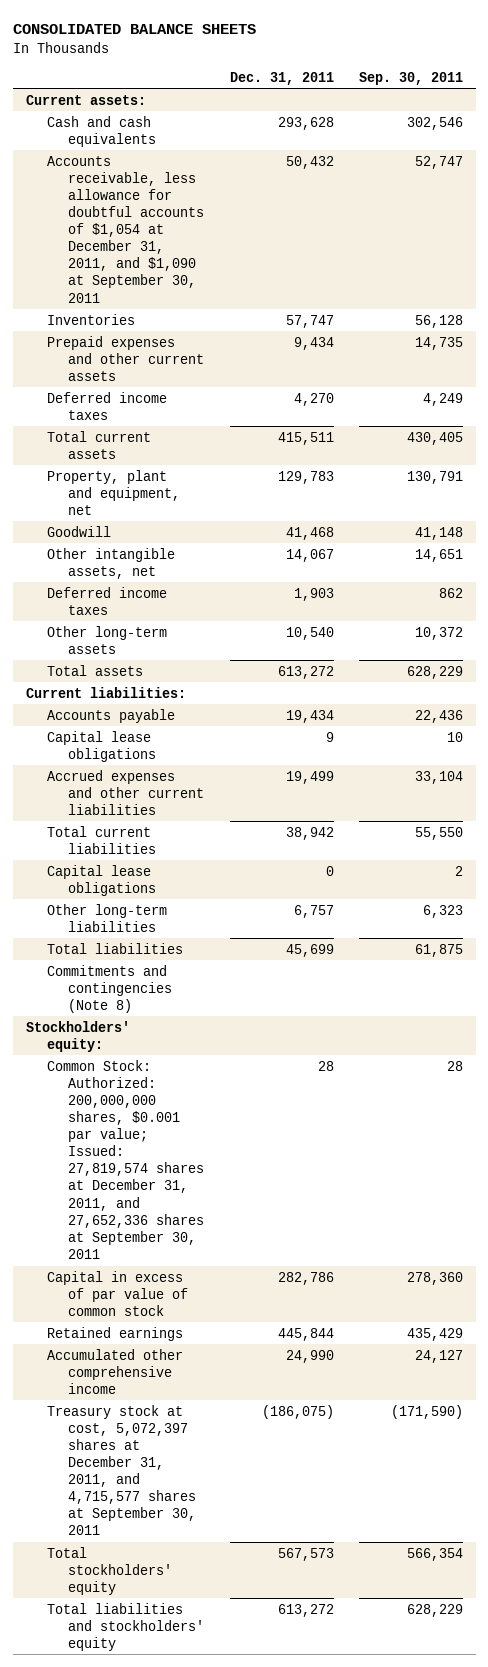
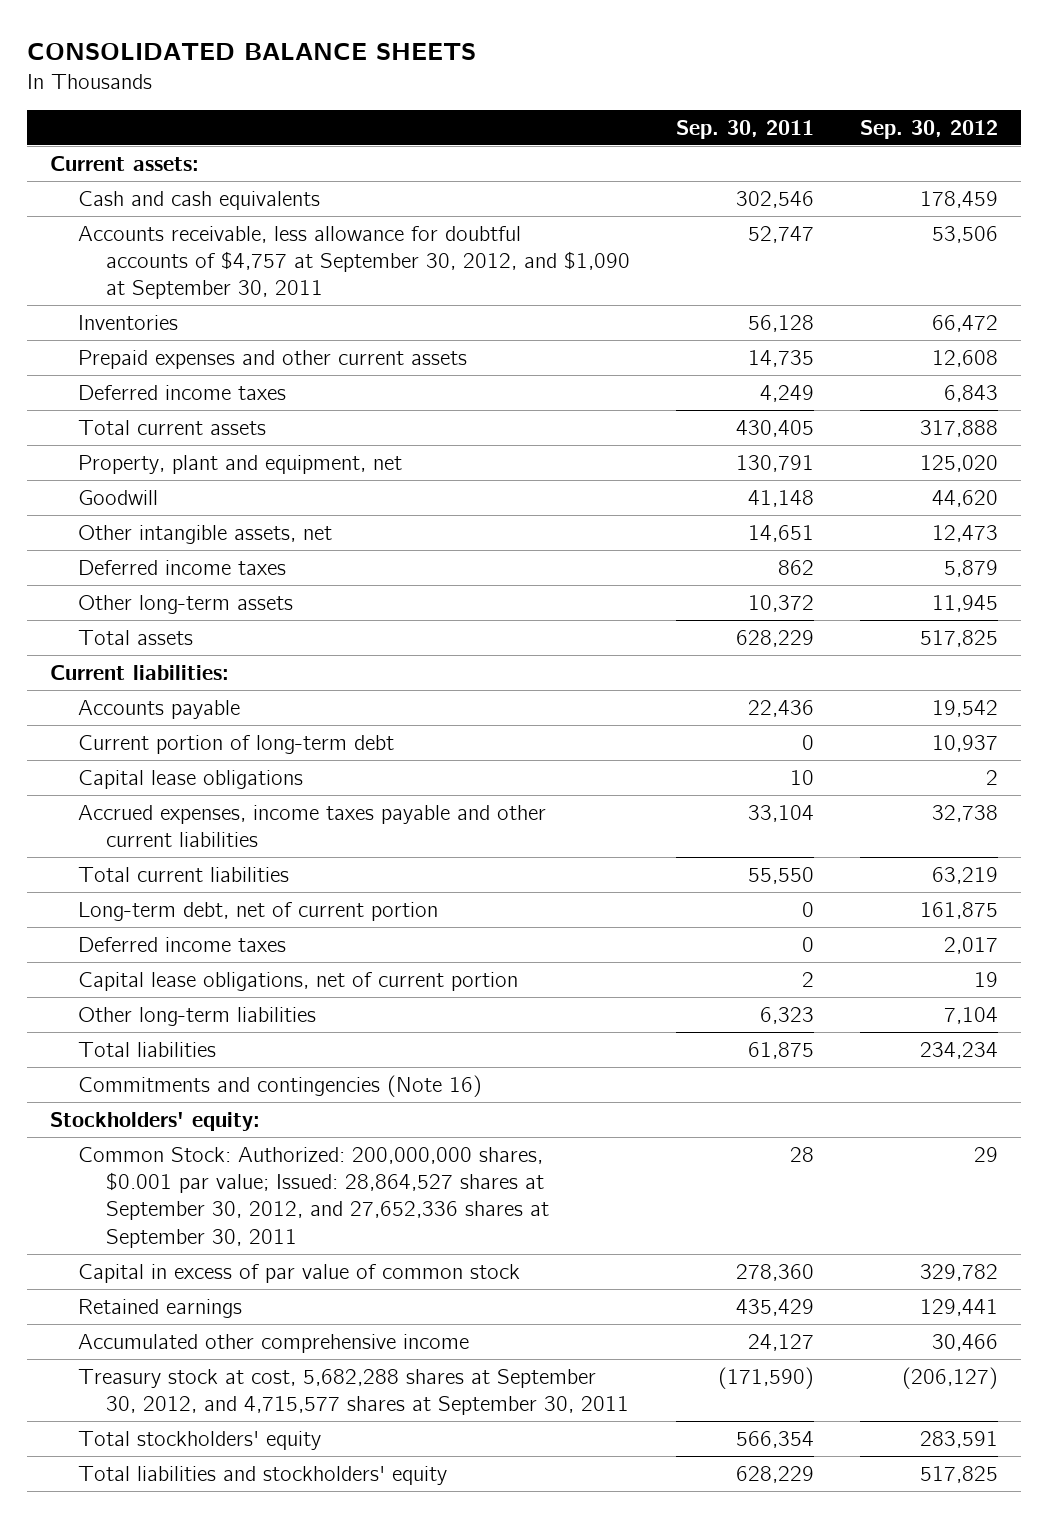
[229,71,334,85] Dec. 31, 2011 -> none
none -> [860,119,999,139] Sep. 30, 2012
[46,155,205,303] Accounts receivable, less allowance for doubtful accounts of $1,054 at December 31, 2011, and $1,090 at September 30, 2011 -> [77,225,630,300] Accounts receivable, less allowance for doubtful accounts of $4,757 at September 30, 2012, and $1,090 at September 30, 2011
none -> [77,734,394,754] Current portion of long-term debt
[46,769,205,815] Accrued expenses and other current liabilities -> [77,804,546,848] Accrued expenses, income taxes payable and other current liabilities
none -> [77,901,438,921] Long-term debt, net of current portion
none -> [77,936,286,952] Deferred income taxes
[46,864,157,896] Capital lease obligations -> [77,971,518,991] Capital lease obligations, net of current portion
[46,964,173,1013] Commitments and contingencies (Note 8) -> [77,1074,482,1097] Commitments and contingencies (Note 16)
[46,1059,205,1259] Common Stock: Authorized: 200,000,000 shares, $0.001 par value; Issued: 27,819,574 shares at December 31, 2011, and 27,652,336 shares at September 30, 2011 -> [77,1146,549,1248] Common Stock: Authorized: 200,000,000 shares, $0.001 par value; Issued: 28,864,527 shares at September 30, 2012, and 27,652,336 shares at September 30, 2011
[46,1404,197,1536] Treasury stock at cost, 5,072,397 shares at December 31, 2011, and 4,715,577 shares at September 30, 2011 -> [77,1368,629,1416] Treasury stock at cost, 5,682,288 shares at September 30, 2012, and 4,715,577 shares at September 30, 2011

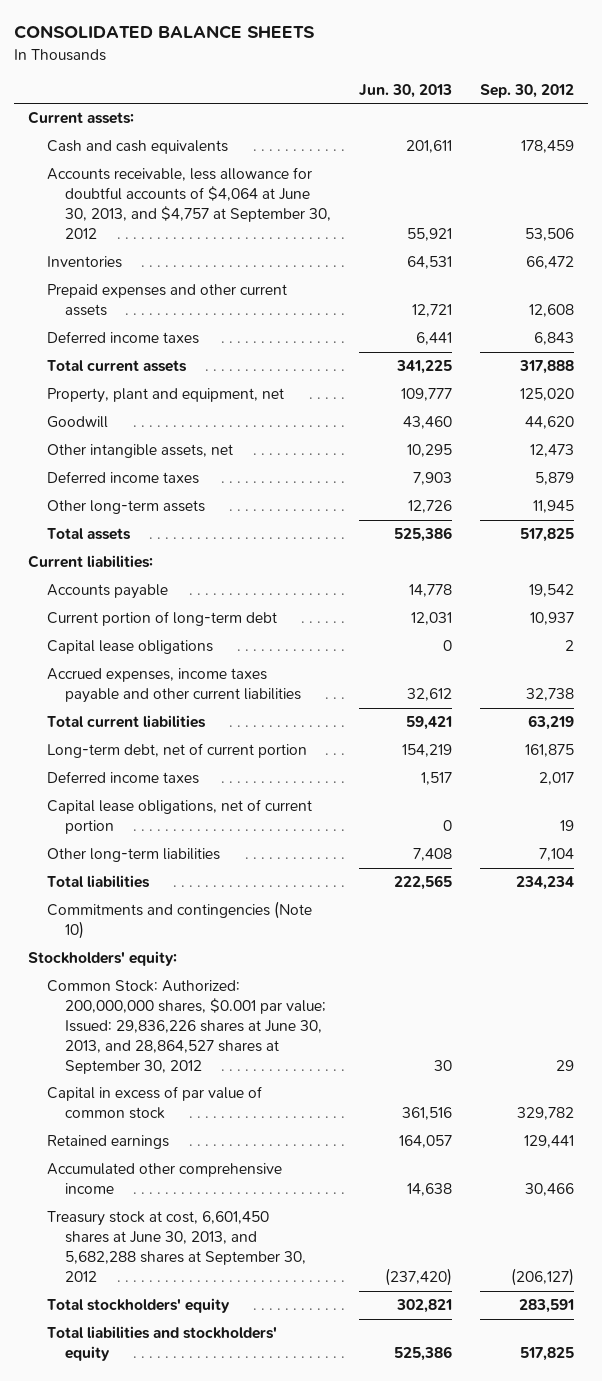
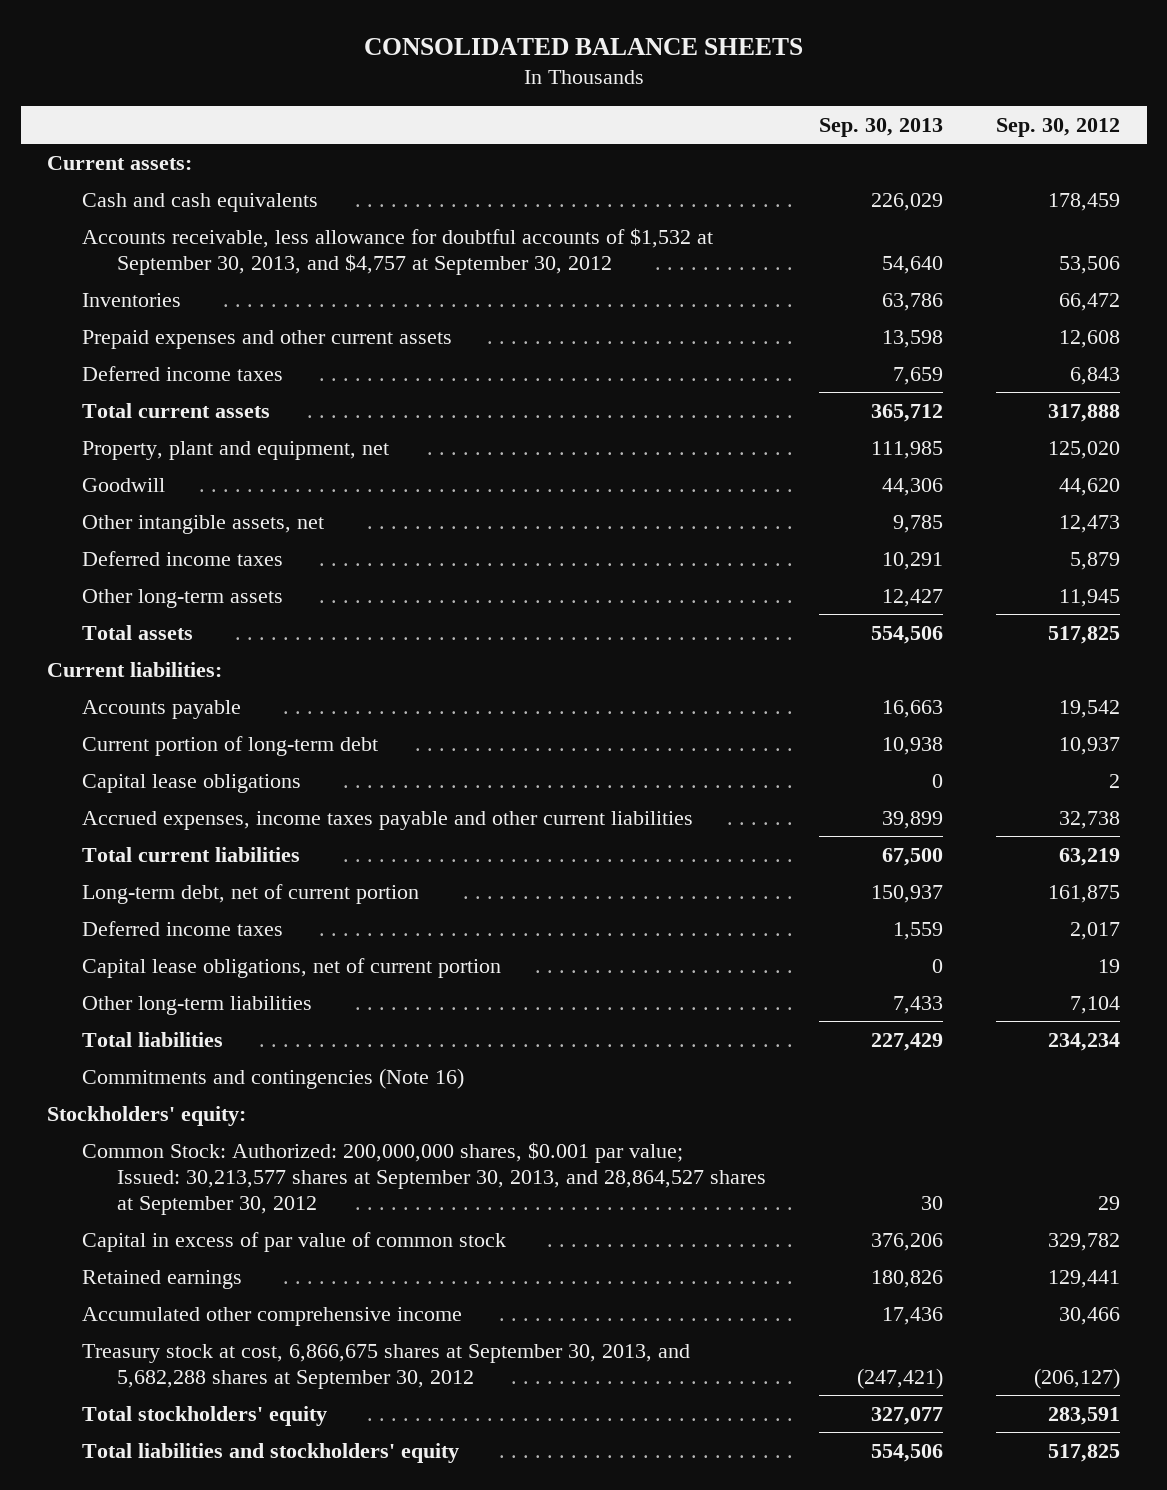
[359,83,453,98] Jun. 30, 2013 -> none
none -> [819,117,944,137] Sep. 30, 2013
[46,167,332,239] Accounts receivable, less allowance for doubtful accounts of $4,064 at June 30, 2013, and $4,757 at September 30, 2012 -> [82,227,714,275] Accounts receivable, less allowance for doubtful accounts of $1,532 at September 30, 2013, and $4,757 at September 30, 2012
[46,901,312,940] Commitments and contingencies (Note 10) -> [82,1067,465,1089] Commitments and contingencies (Note 16)
[46,980,327,1074] Common Stock: Authorized: 200,000,000 shares, $0.001 par value; Issued: 29,836,226 shares at June 30, 2013, and 28,864,527 shares at September 30, 2012 -> [82,1141,767,1215] Common Stock: Authorized: 200,000,000 shares, $0.001 par value; Issued: 30,213,577 shares at September 30, 2013, and 28,864,527 shares at September 30, 2012
[46,1211,307,1282] Treasury stock at cost, 6,601,450 shares at June 30, 2013, and 5,682,288 shares at September 30, 2012 -> [82,1343,691,1389] Treasury stock at cost, 6,866,675 shares at September 30, 2013, and 5,682,288 shares at September 30, 2012

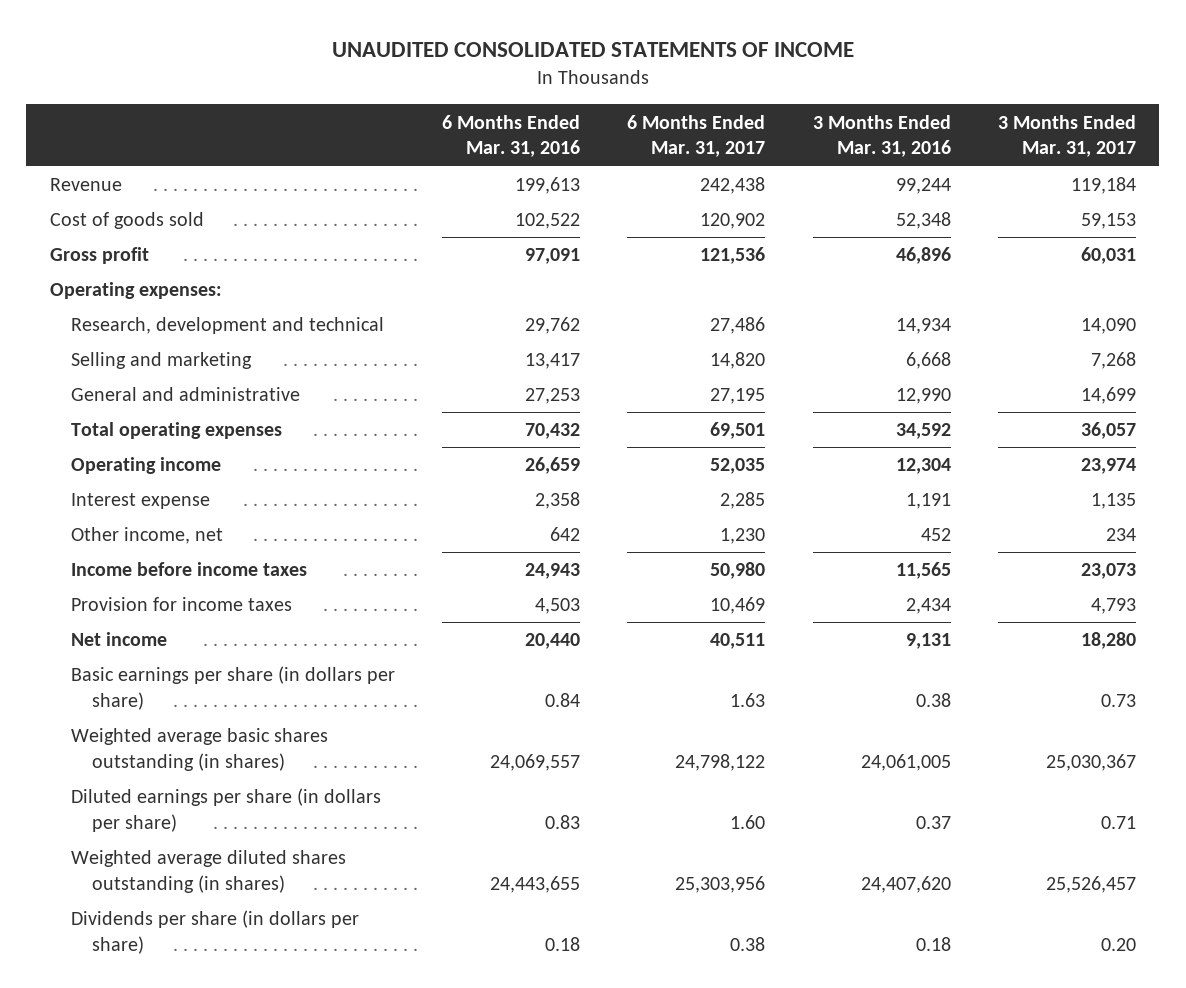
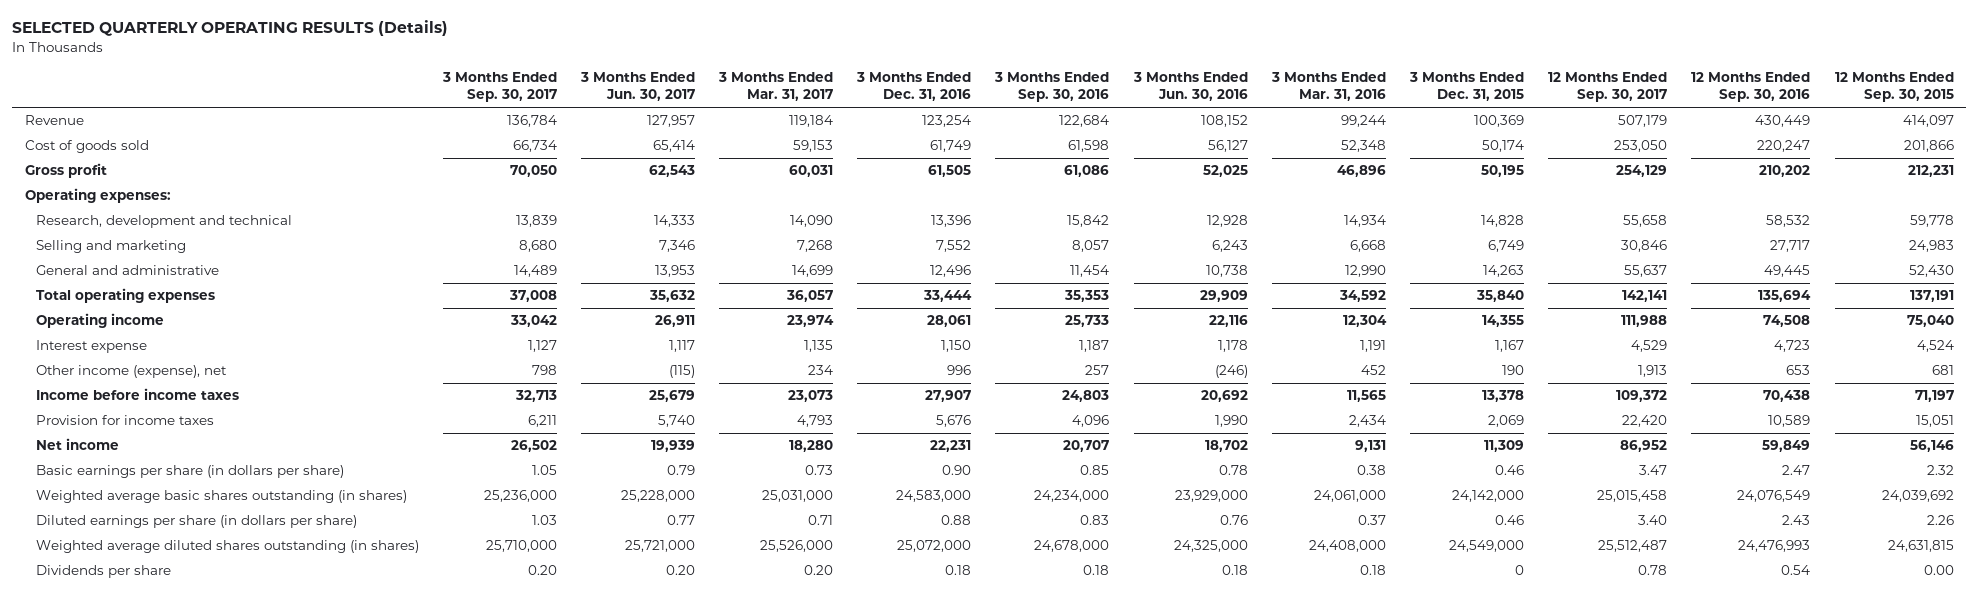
[331,42,854,58] UNAUDITED CONSOLIDATED STATEMENTS OF INCOME -> [12,20,449,37] SELECTED QUARTERLY OPERATING RESULTS (Details)
[442,114,581,158] 6 Months Ended Mar. 31, 2016 -> none
[627,114,766,158] 6 Months Ended Mar. 31, 2017 -> none
none -> [441,72,557,103] 3 Months Ended Sep. 30, 2017
none -> [579,72,695,102] 3 Months Ended Jun. 30, 2017
none -> [856,72,972,102] 3 Months Ended Dec. 31, 2016
none -> [994,72,1110,103] 3 Months Ended Sep. 30, 2016
none -> [1132,72,1248,102] 3 Months Ended Jun. 30, 2016
none -> [1409,72,1525,102] 3 Months Ended Dec. 31, 2015
none -> [1548,72,1668,103] 12 Months Ended Sep. 30, 2017
none -> [1691,72,1811,103] 12 Months Ended Sep. 30, 2016
none -> [1834,72,1954,103] 12 Months Ended Sep. 30, 2015
[70,527,223,545] Other income, net -> [35,365,227,379] Other income (expense), net
[860,754,951,772] 24,061,005 -> [1313,490,1386,503] 24,061,000
[1045,754,1136,772] 25,030,367 -> [762,490,834,503] 25,031,000
[860,876,951,894] 24,407,620 -> [1308,540,1386,553] 24,408,000
[1045,876,1136,894] 25,526,457 -> [760,540,834,553] 25,526,000
[70,910,359,955] Dividends per share (in dollars per share) -> [35,565,171,579] Dividends per share

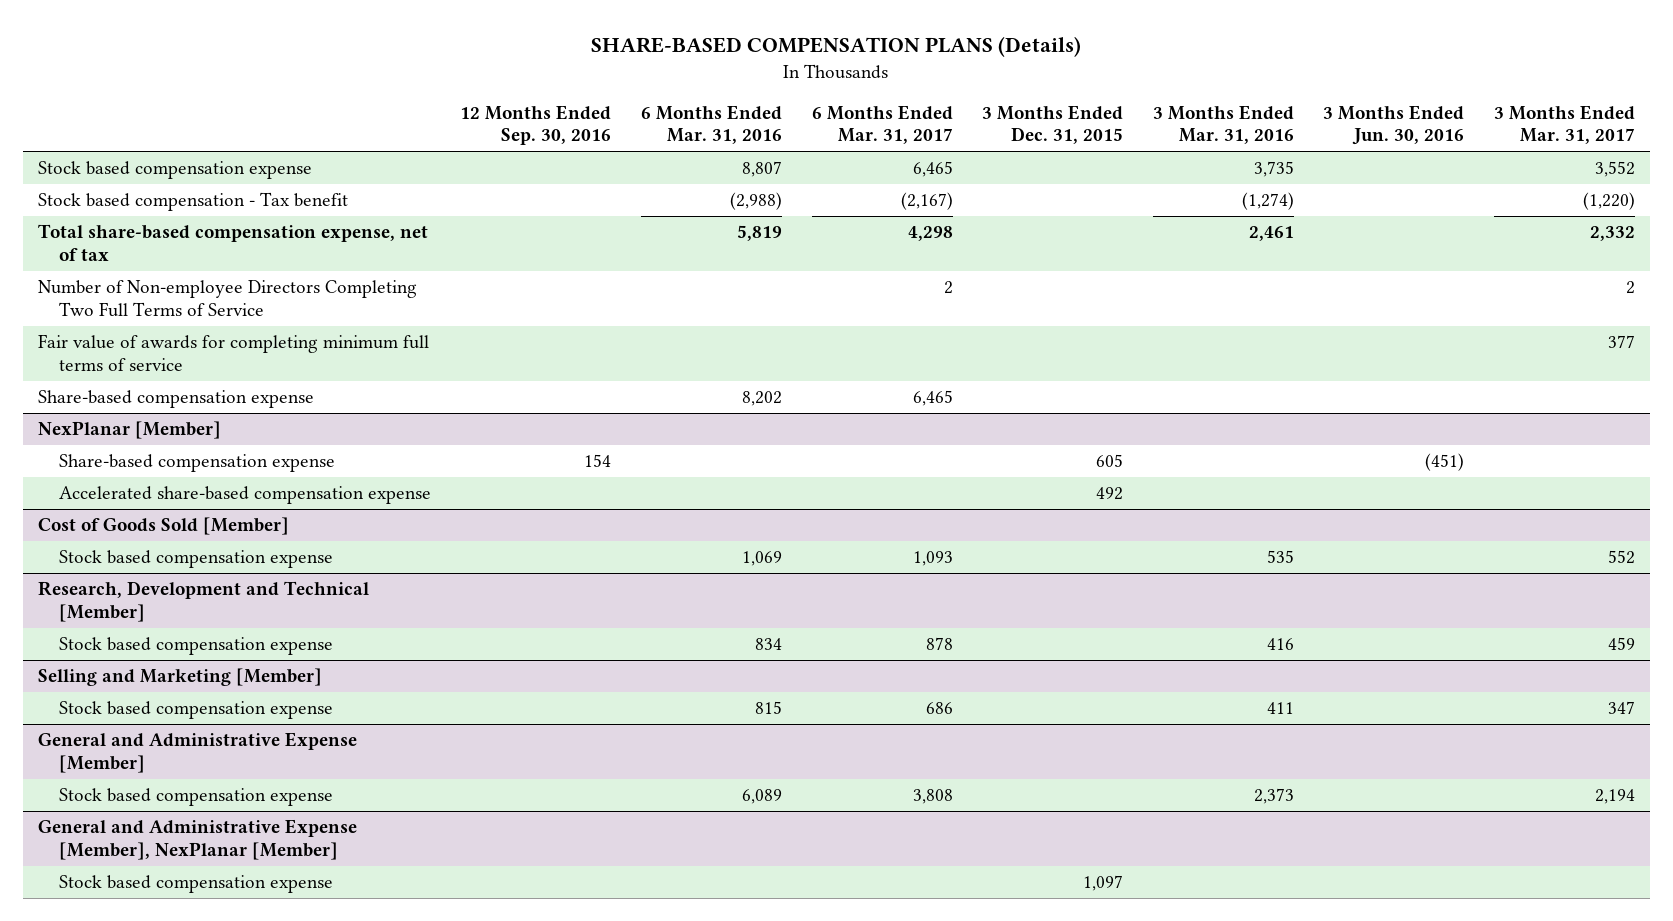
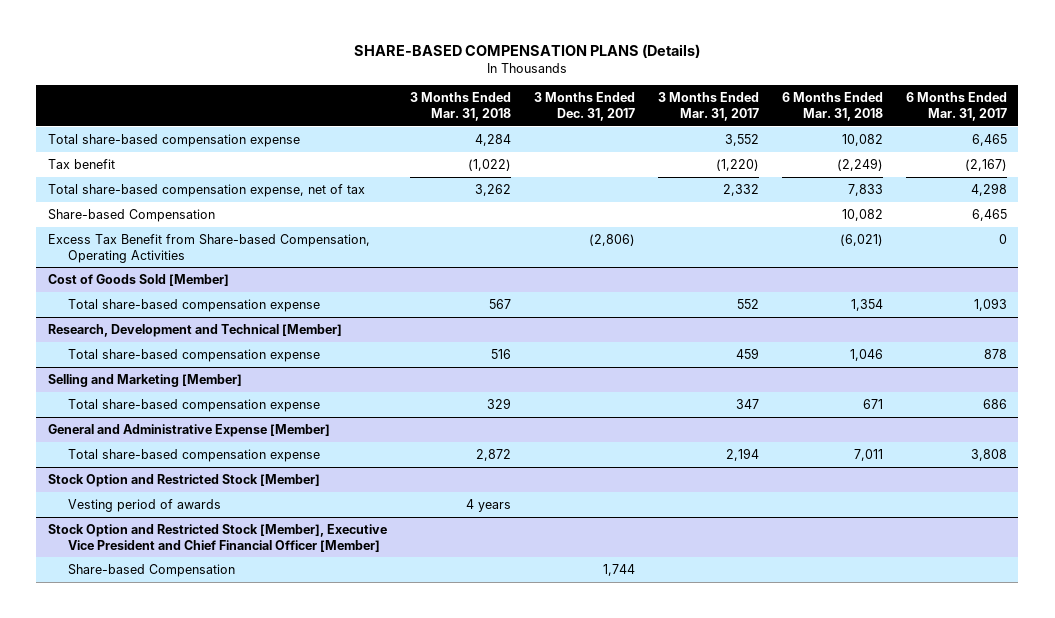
[460,104,612,146] 12 Months Ended Sep. 30, 2016 -> none
[640,104,782,145] 6 Months Ended Mar. 31, 2016 -> none
[982,104,1124,145] 3 Months Ended Dec. 31, 2015 -> none
[1152,104,1294,145] 3 Months Ended Mar. 31, 2016 -> none
[1323,104,1465,146] 3 Months Ended Jun. 30, 2016 -> none
none -> [409,92,511,122] 3 Months Ended Mar. 31, 2018
none -> [533,92,635,122] 3 Months Ended Dec. 31, 2017
none -> [781,92,883,122] 6 Months Ended Mar. 31, 2018
[37,161,312,180] Stock based compensation expense -> [47,133,300,147] Total share-based compensation expense
[37,192,348,212] Stock based compensation - Tax benefit -> [47,158,115,169] Tax benefit
[37,280,417,317] Number of Non-employee Directors Completing Two Full Terms of Service -> none
[37,334,429,371] Fair value of awards for completing minimum full terms of service -> none
[37,421,221,440] NexPlanar [Member] -> none
[58,454,335,473] Share-based compensation expense -> none
[58,486,431,505] Accelerated share-based compensation expense -> none
[37,390,314,409] Share-based compensation expense -> [47,208,215,222] Share-based Compensation
none -> [47,233,370,263] Excess Tax Benefit from Share-based Compensation, Operating Activities
[58,550,333,569] Stock based compensation expense -> [67,298,320,312] Total share-based compensation expense
[58,637,333,656] Stock based compensation expense -> [67,348,320,362] Total share-based compensation expense
[58,701,333,720] Stock based compensation expense -> [67,398,320,412] Total share-based compensation expense
[37,819,357,860] General and Administrative Expense [Member], NexPlanar [Member] -> none
[58,875,333,894] Stock based compensation expense -> none
[58,788,333,807] Stock based compensation expense -> [67,448,320,462] Total share-based compensation expense
none -> [47,473,320,487] Stock Option and Restricted Stock [Member]
none -> [67,498,221,512] Vesting period of awards
none -> [47,523,387,552] Stock Option and Restricted Stock [Member], Executive Vice President and Chief Financial Officer [Member]
none -> [67,563,235,577] Share-based Compensation

